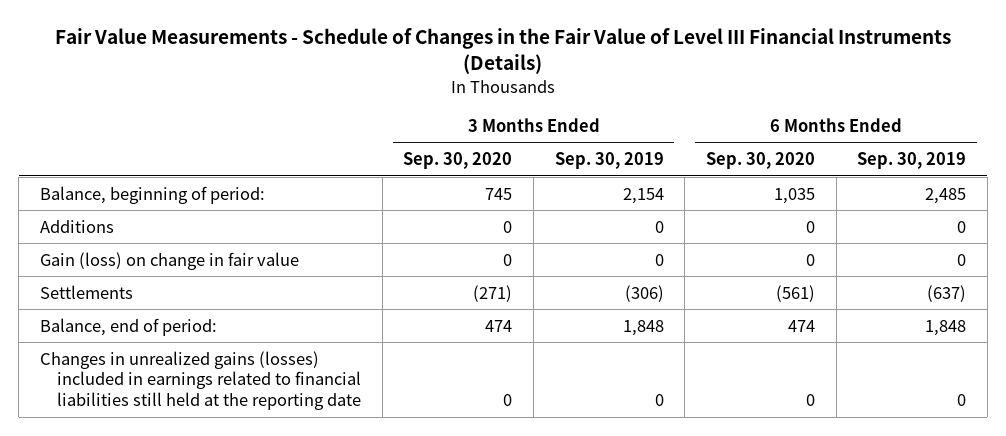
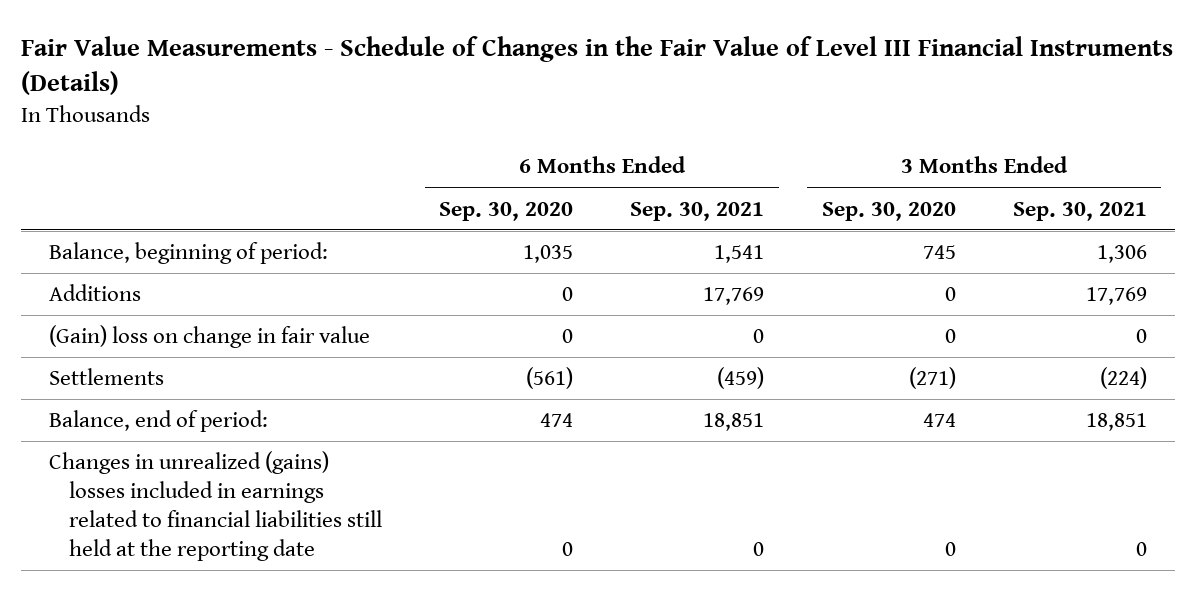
[554,152,664,170] Sep. 30, 2019 -> none
[857,152,967,170] Sep. 30, 2019 -> none
none -> [630,201,765,221] Sep. 30, 2021
none -> [1012,201,1147,221] Sep. 30, 2021
[39,251,299,270] Gain (loss) on change in fair value -> [49,325,371,349] (Gain) loss on change in fair value
[39,350,362,410] Changes in unrealized gains (losses) included in earnings related to financial liabilities still held at the reporting date -> [49,451,382,562] Changes in unrealized (gains) losses included in earnings related to financial liabilities still held at the reporting date

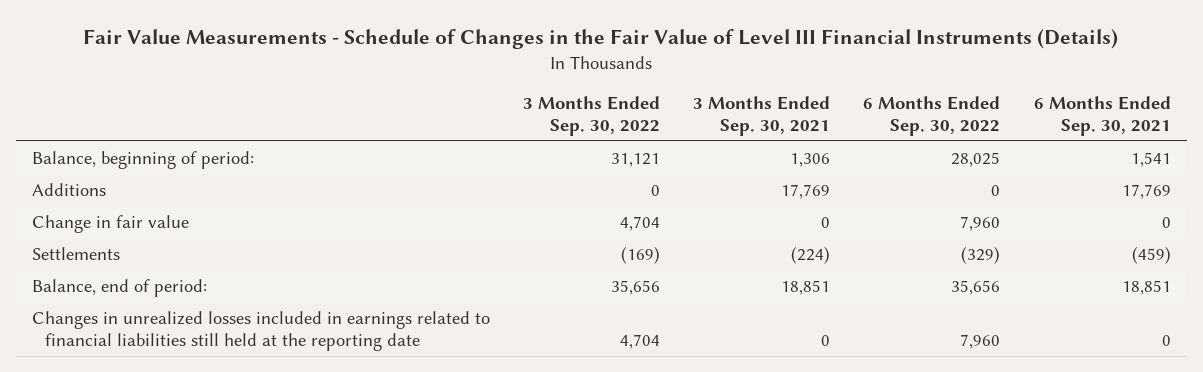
[438,201,573,221] Sep. 30, 2020 -> none
[821,201,956,221] Sep. 30, 2020 -> none
none -> [523,95,661,137] 3 Months Ended Sep. 30, 2022
none -> [863,95,1001,137] 6 Months Ended Sep. 30, 2022
[49,325,371,349] (Gain) loss on change in fair value -> [32,214,190,233] Change in fair value
[49,451,382,562] Changes in unrealized (gains) losses included in earnings related to financial liabilities still held at the reporting date -> [32,310,491,352] Changes in unrealized losses included in earnings related to financial liabilities still held at the reporting date

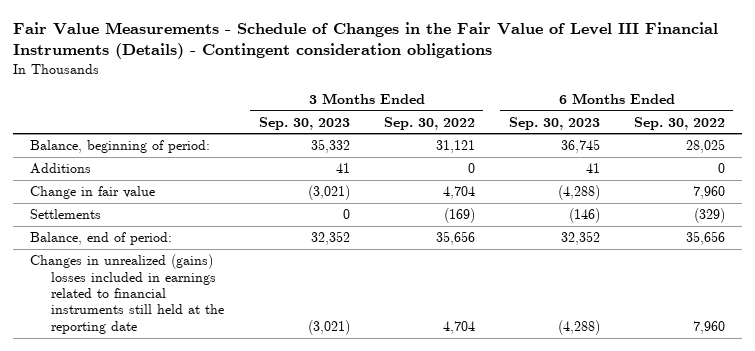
[83,28,1119,49] Fair Value Measurements - Schedule of Changes in the Fair Value of Level III Financial Instruments (Details) -> [13,22,719,60] Fair Value Measurements - Schedule of Changes in the Fair Value of Level III Financial Instruments (Details) - Contingent consideration obligations
[693,95,831,137] 3 Months Ended Sep. 30, 2021 -> none
[1033,95,1171,137] 6 Months Ended Sep. 30, 2021 -> none
none -> [258,116,350,130] Sep. 30, 2023
none -> [508,116,600,130] Sep. 30, 2023
[32,310,491,352] Changes in unrealized losses included in earnings related to financial liabilities still held at the reporting date -> [30,254,225,334] Changes in unrealized (gains) losses included in earnings related to financial instruments still held at the reporting date

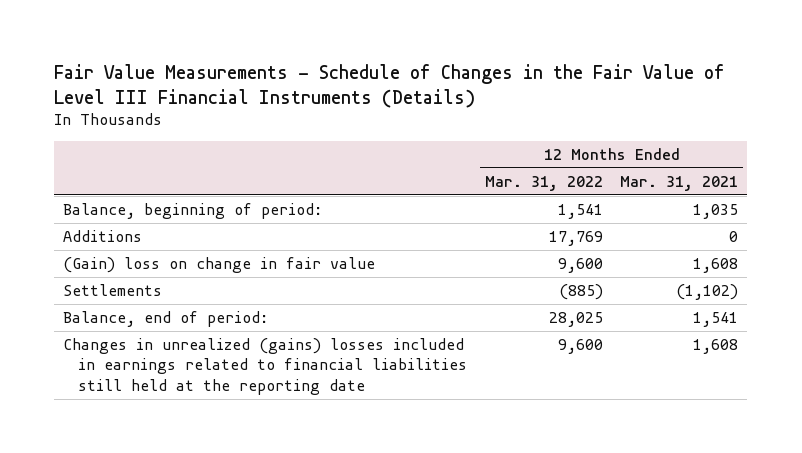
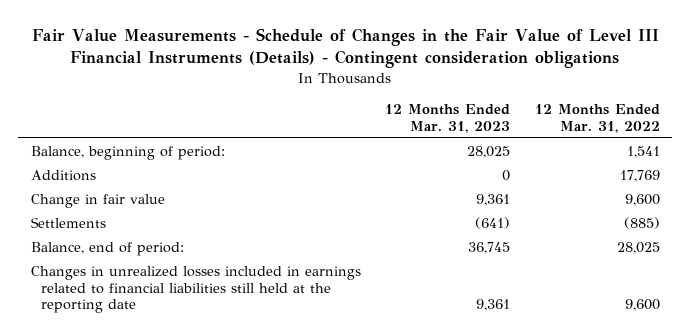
[54,64,726,108] Fair Value Measurements - Schedule of Changes in the Fair Value of Level III Financial Instruments (Details) -> [32,27,660,69] Fair Value Measurements - Schedule of Changes in the Fair Value of Level III Financial Instruments (Details) - Contingent consideration obligations
[620,175,739,191] Mar. 31, 2021 -> none
none -> [385,104,511,133] 12 Months Ended Mar. 31, 2023
[63,256,376,273] (Gain) loss on change in fair value -> [30,194,165,209] Change in fair value
[63,337,468,395] Changes in unrealized (gains) losses included in earnings related to financial liabilities still held at the reporting date -> [30,266,361,314] Changes in unrealized losses included in earnings related to financial liabilities still held at the reporting date

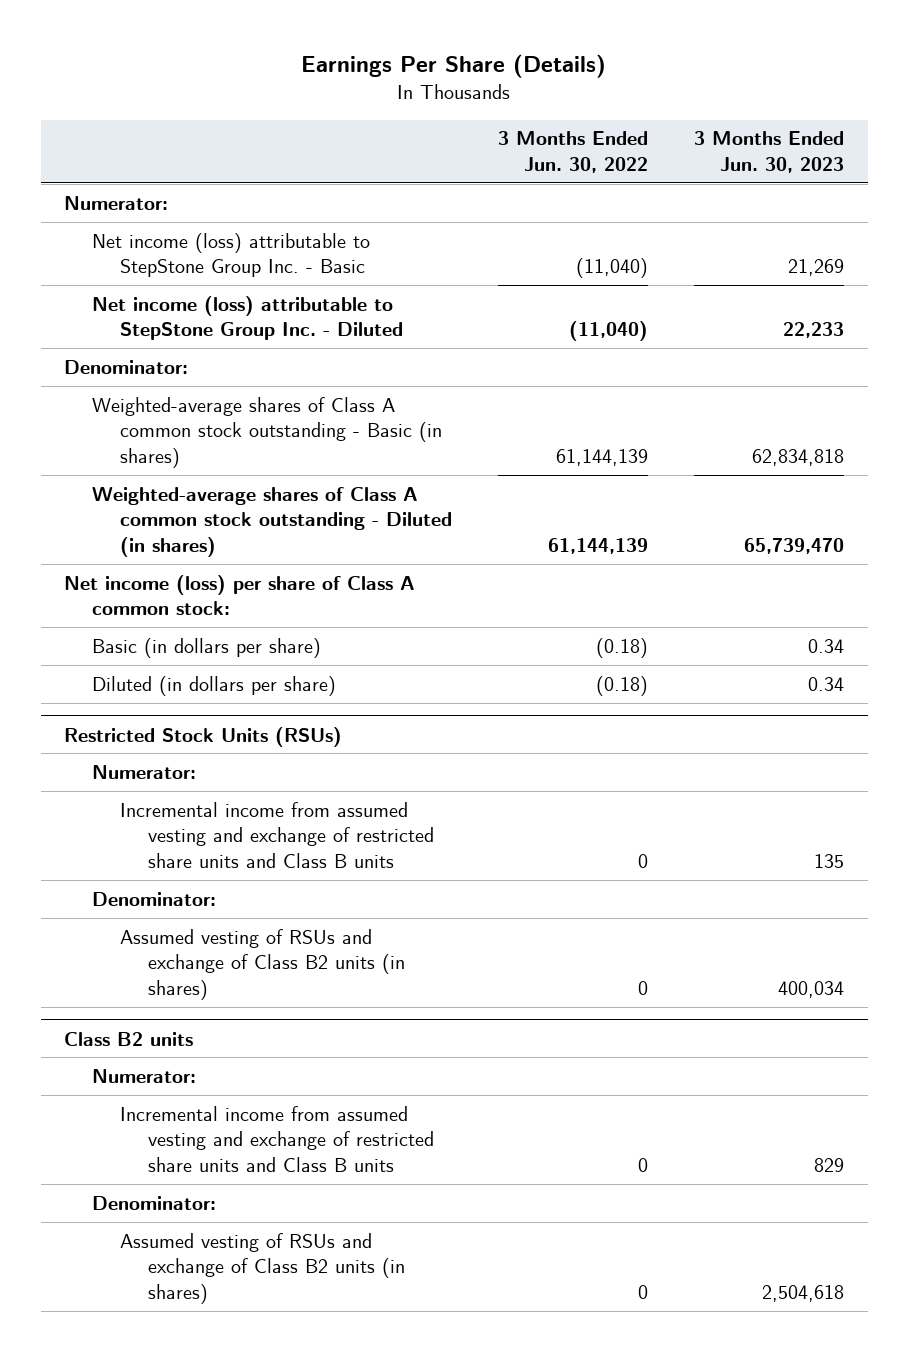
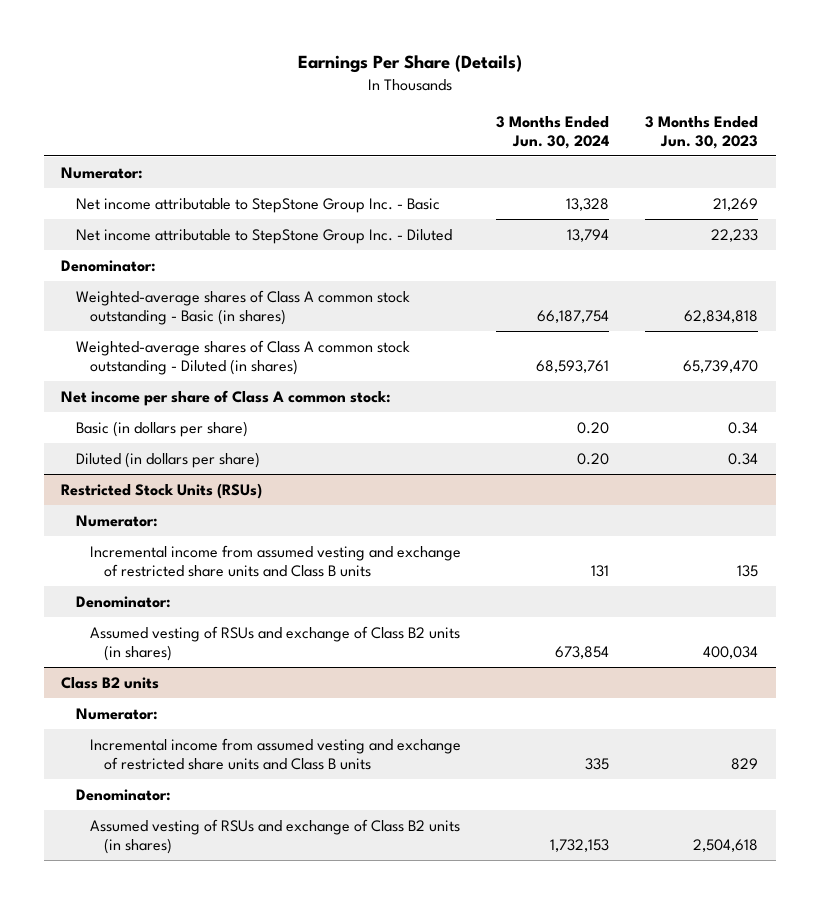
[498,131,649,174] 3 Months Ended Jun. 30, 2022 -> none
none -> [496,115,610,149] 3 Months Ended Jun. 30, 2024
[91,232,370,278] Net income (loss) attributable to StepStone Group Inc. - Basic -> [75,197,440,213] Net income attributable to StepStone Group Inc. - Basic
[91,295,403,341] Net income (loss) attributable to StepStone Group Inc. - Diluted -> [75,228,452,244] Net income attributable to StepStone Group Inc. - Diluted
[63,574,415,616] Net income (loss) per share of Class A common stock: -> [61,389,392,406] Net income per share of Class A common stock:

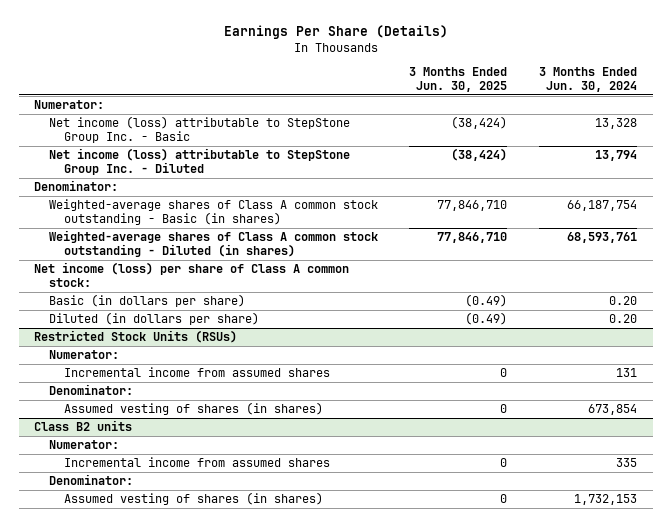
[644,115,758,149] 3 Months Ended Jun. 30, 2023 -> none
none -> [409,67,508,92] 3 Months Ended Jun. 30, 2025
[75,197,440,213] Net income attributable to StepStone Group Inc. - Basic -> [49,116,351,143] Net income (loss) attributable to StepStone Group Inc. - Basic
[75,228,452,244] Net income attributable to StepStone Group Inc. - Diluted -> [49,148,351,175] Net income (loss) attributable to StepStone Group Inc. - Diluted
[61,389,392,406] Net income per share of Class A common stock: -> [34,262,350,287] Net income (loss) per share of Class A common stock:
[89,544,461,577] Incremental income from assumed vesting and exchange of restricted share units and Class B units -> [63,367,330,378] Incremental income from assumed shares
[89,625,460,661] Assumed vesting of RSUs and exchange of Class B2 units (in shares) -> [63,402,323,416] Assumed vesting of shares (in shares)
[89,737,461,770] Incremental income from assumed vesting and exchange of restricted share units and Class B units -> [63,457,330,468] Incremental income from assumed shares
[89,818,460,854] Assumed vesting of RSUs and exchange of Class B2 units (in shares) -> [63,492,323,506] Assumed vesting of shares (in shares)

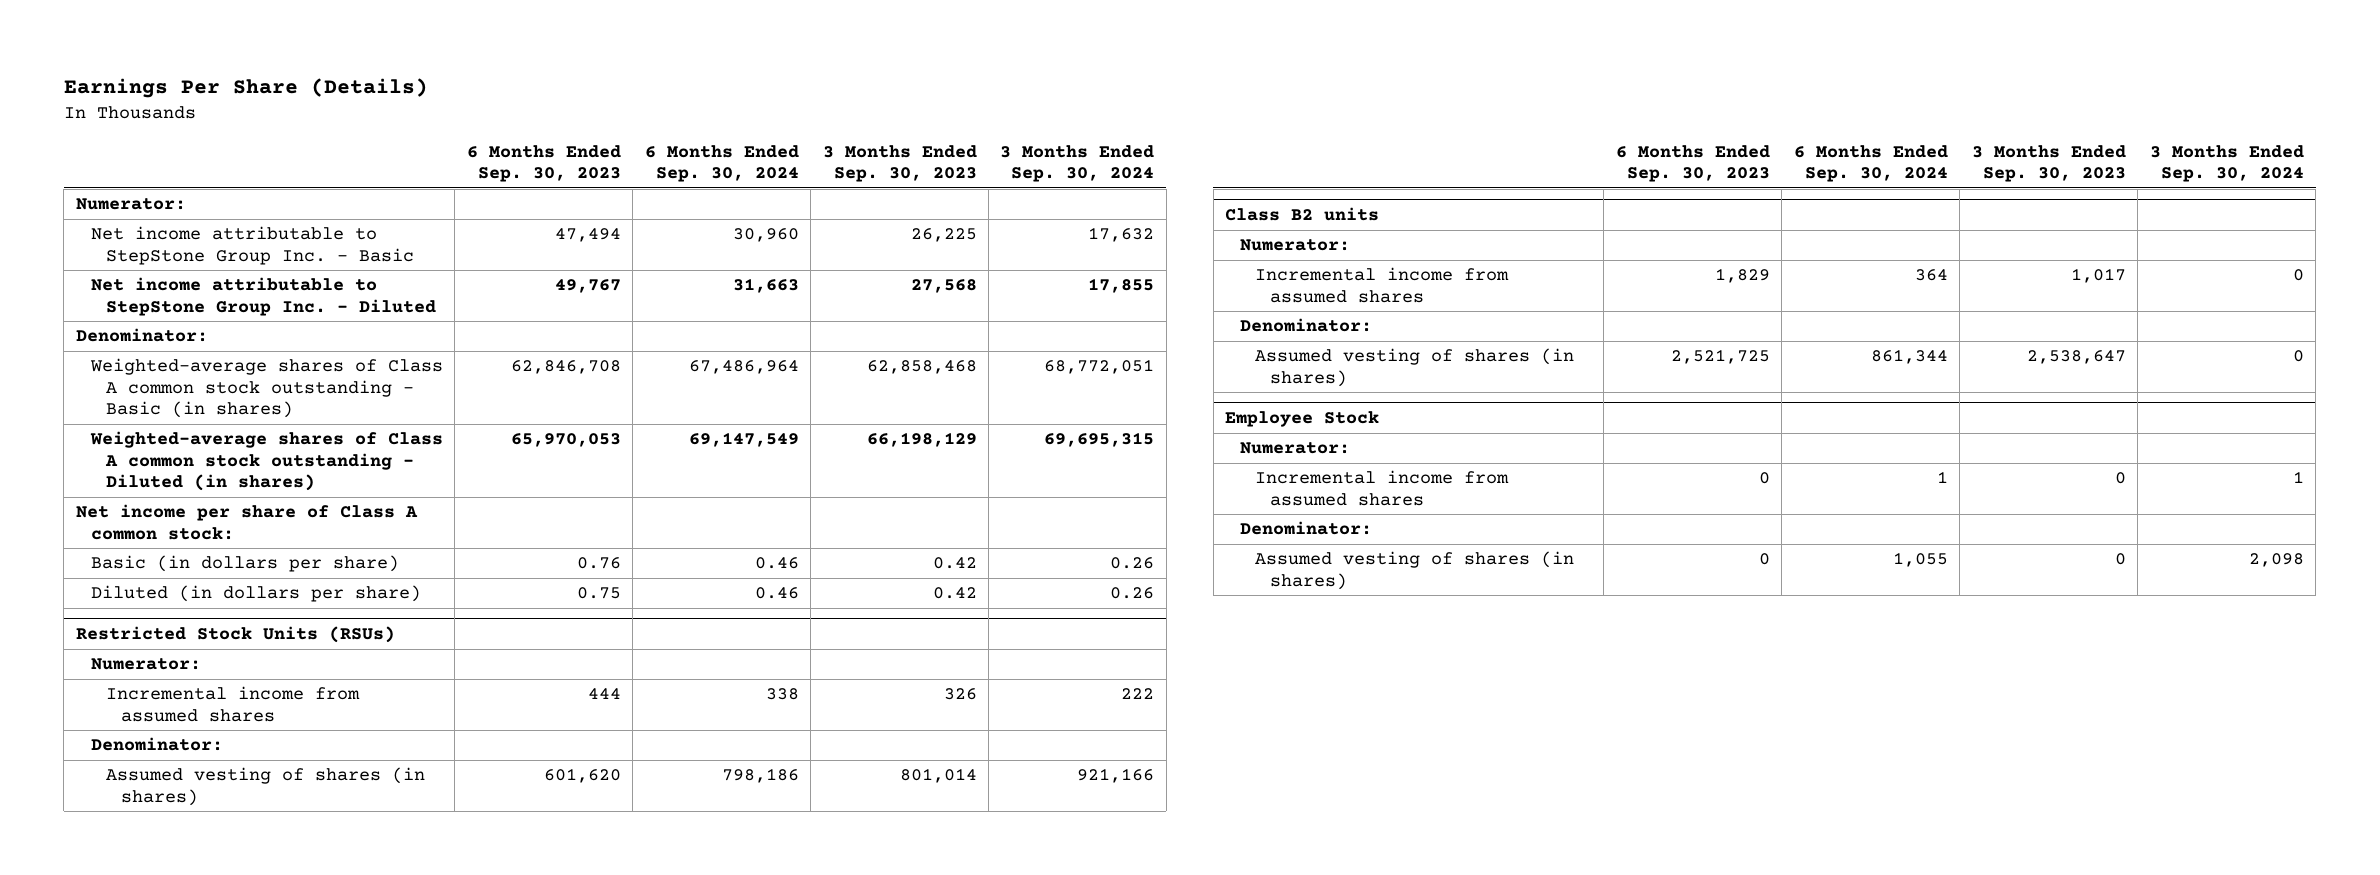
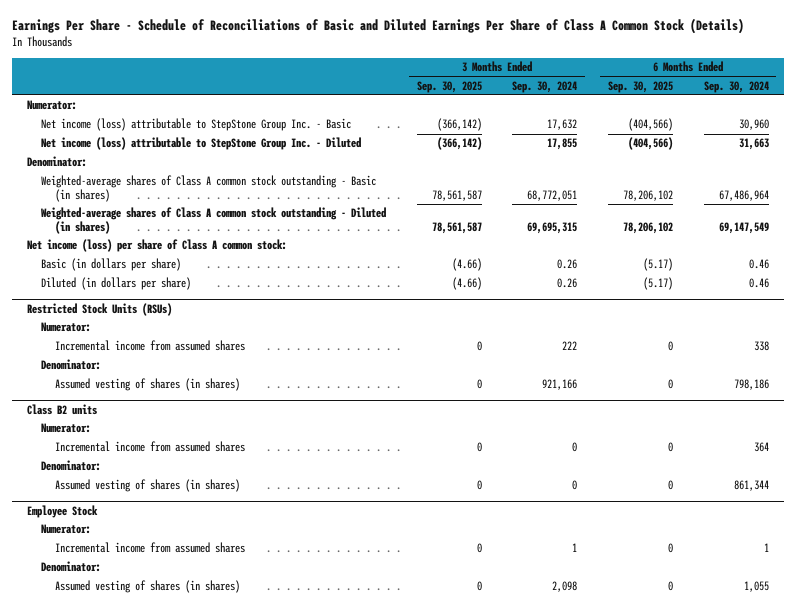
[63,77,428,98] Earnings Per Share (Details) -> [11,17,744,34] Earnings Per Share - Schedule of Reconciliations of Basic and Diluted Earnings Per Share of Class A Common Stock (Details)
[466,144,621,183] 6 Months Ended Sep. 30, 2023 -> none
[822,144,977,183] 3 Months Ended Sep. 30, 2023 -> none
none -> [416,80,482,93] Sep. 30, 2025
none -> [607,80,673,93] Sep. 30, 2025
[90,226,414,265] Net income attributable to StepStone Group Inc. - Basic -> [41,118,352,132] Net income (loss) attributable to StepStone Group Inc. - Basic
[90,277,436,316] Net income attributable to StepStone Group Inc. - Diluted -> [41,137,362,151] Net income (loss) attributable to StepStone Group Inc. - Diluted
[75,504,418,540] Net income per share of Class A common stock: -> [27,239,288,253] Net income (loss) per share of Class A common stock:

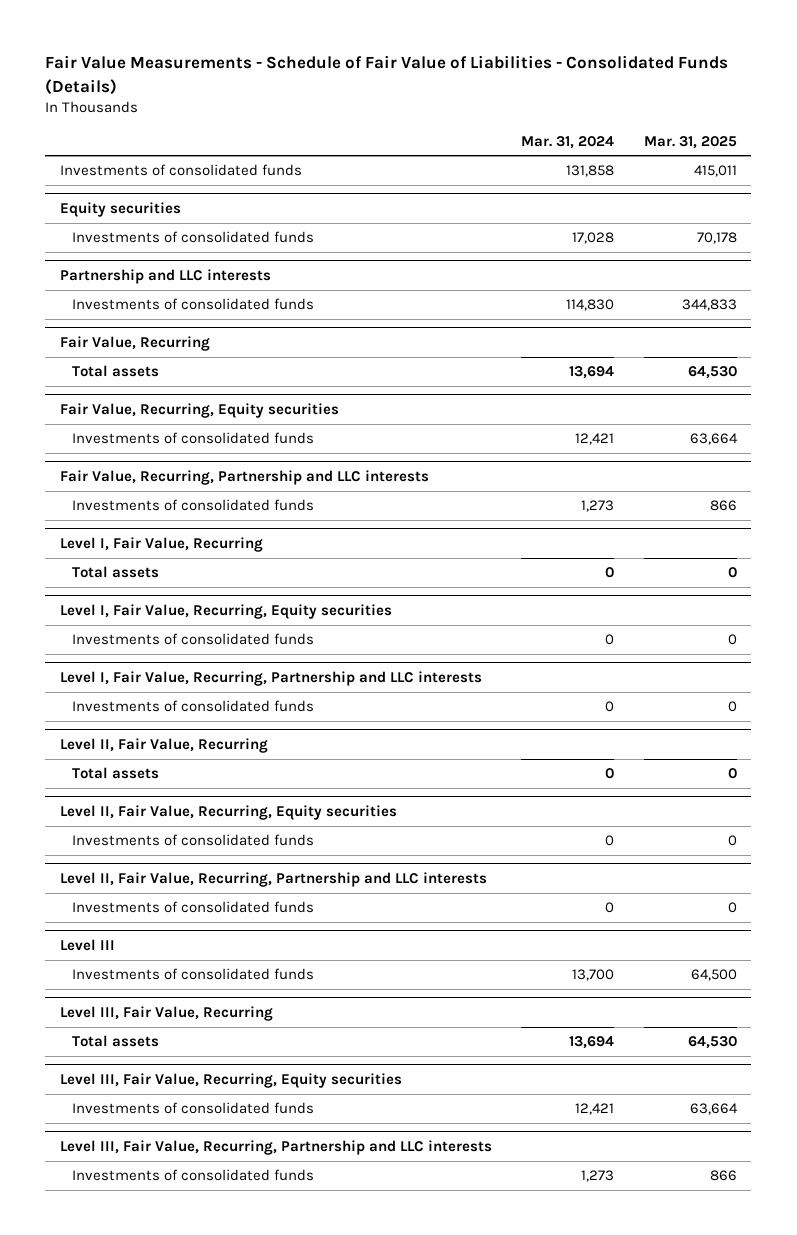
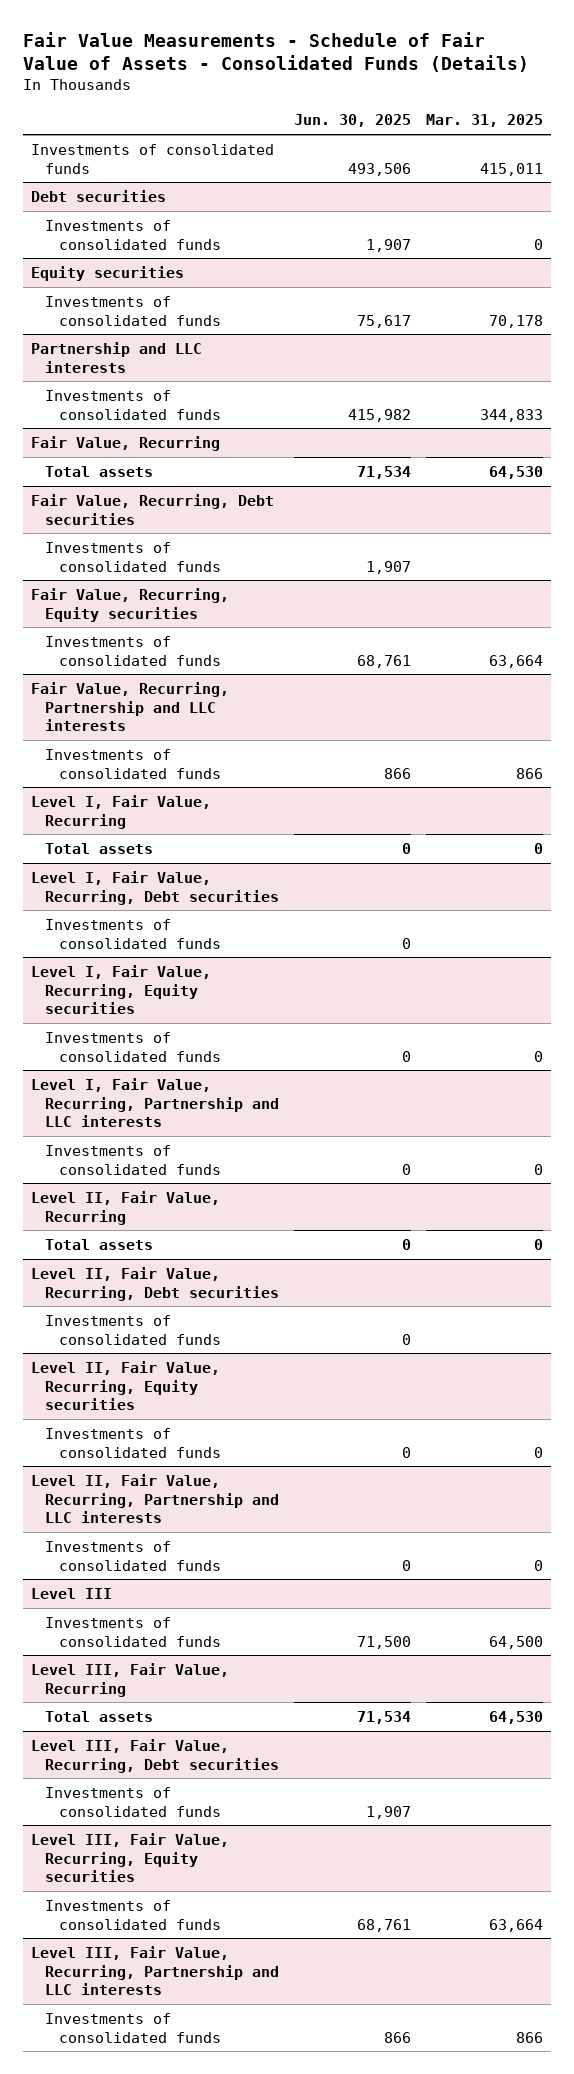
[45,55,729,95] Fair Value Measurements - Schedule of Fair Value of Liabilities - Consolidated Funds (Details) -> [23,31,530,73] Fair Value Measurements - Schedule of Fair Value of Assets - Consolidated Funds (Details)
[521,135,615,149] Mar. 31, 2024 -> none
none -> [294,114,412,128] Jun. 30, 2025
none -> [30,189,166,202] Debt securities
none -> [44,219,221,250] Investments of consolidated funds
none -> [30,493,274,525] Fair Value, Recurring, Debt securities
none -> [44,541,221,572] Investments of consolidated funds
none -> [30,870,279,905] Level I, Fair Value, Recurring, Debt securities
none -> [44,918,221,949] Investments of consolidated funds
none -> [30,1266,279,1301] Level II, Fair Value, Recurring, Debt securities
none -> [44,1314,221,1345] Investments of consolidated funds
none -> [30,1738,279,1773] Level III, Fair Value, Recurring, Debt securities
none -> [44,1786,221,1817] Investments of consolidated funds

